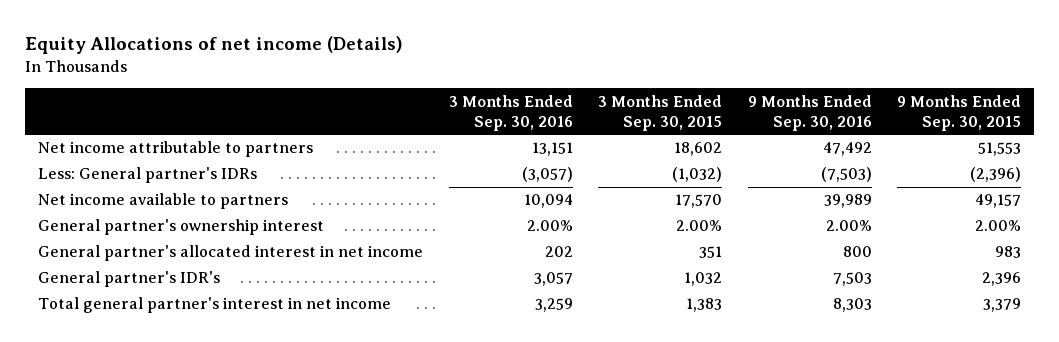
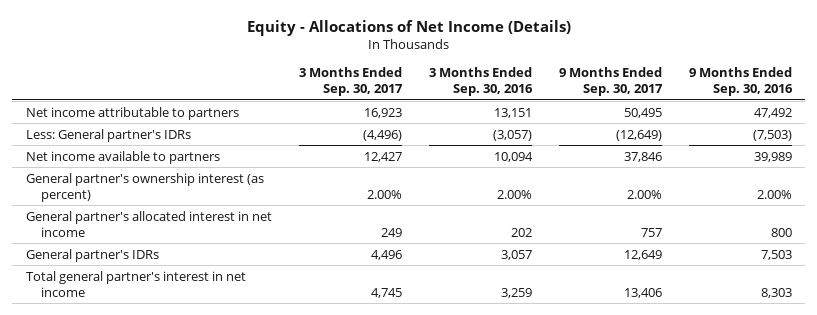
[25,36,404,55] Equity Allocations of net income (Details) -> [246,19,571,36] Equity - Allocations of Net Income (Details)
[598,94,723,131] 3 Months Ended Sep. 30, 2015 -> none
[897,94,1022,131] 9 Months Ended Sep. 30, 2015 -> none
none -> [298,66,403,96] 3 Months Ended Sep. 30, 2017
none -> [558,66,663,96] 9 Months Ended Sep. 30, 2017
[38,219,325,236] General partner's ownership interest -> [25,172,264,202] General partner's ownership interest (as percent)
[38,271,221,288] General partner's IDR's -> [25,248,159,262] General partner's IDRs

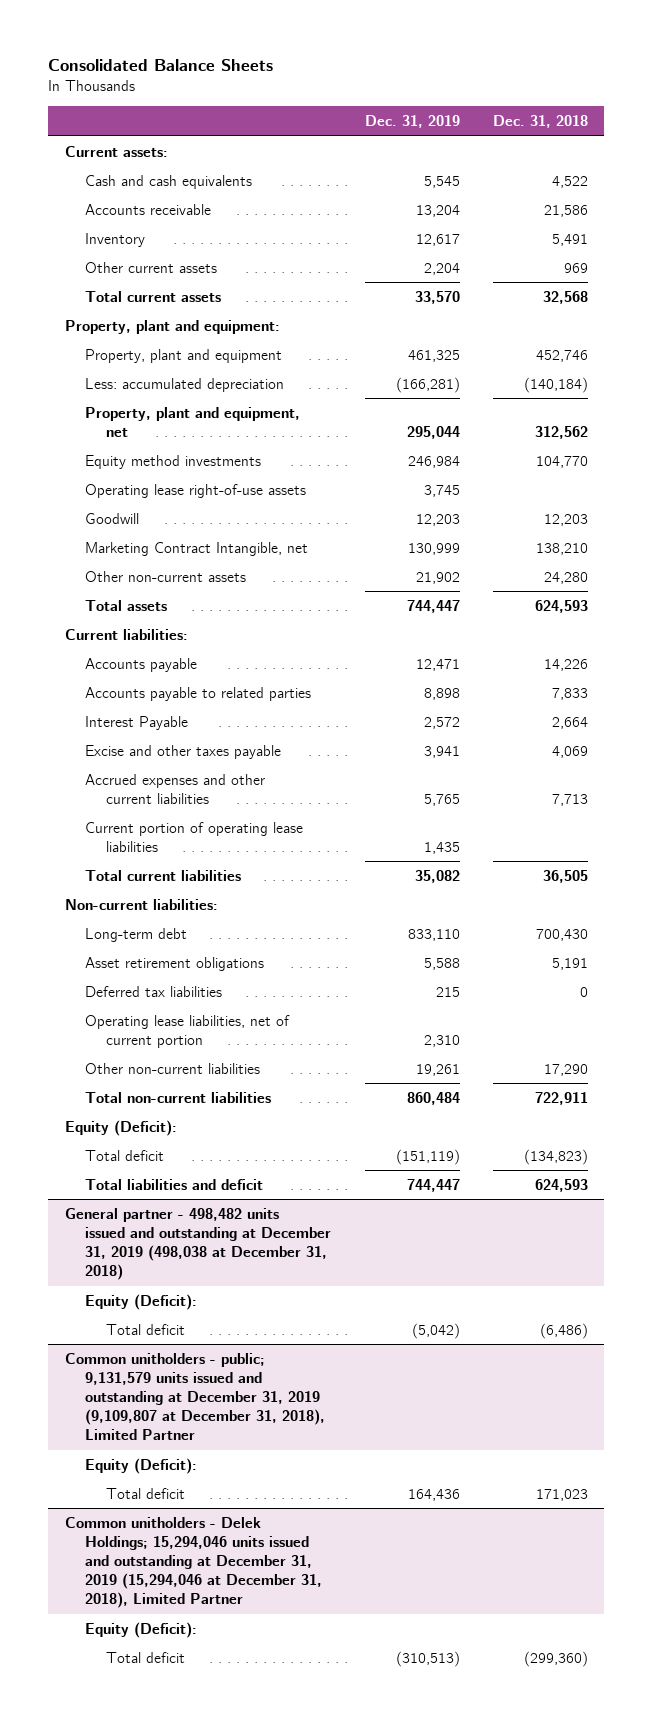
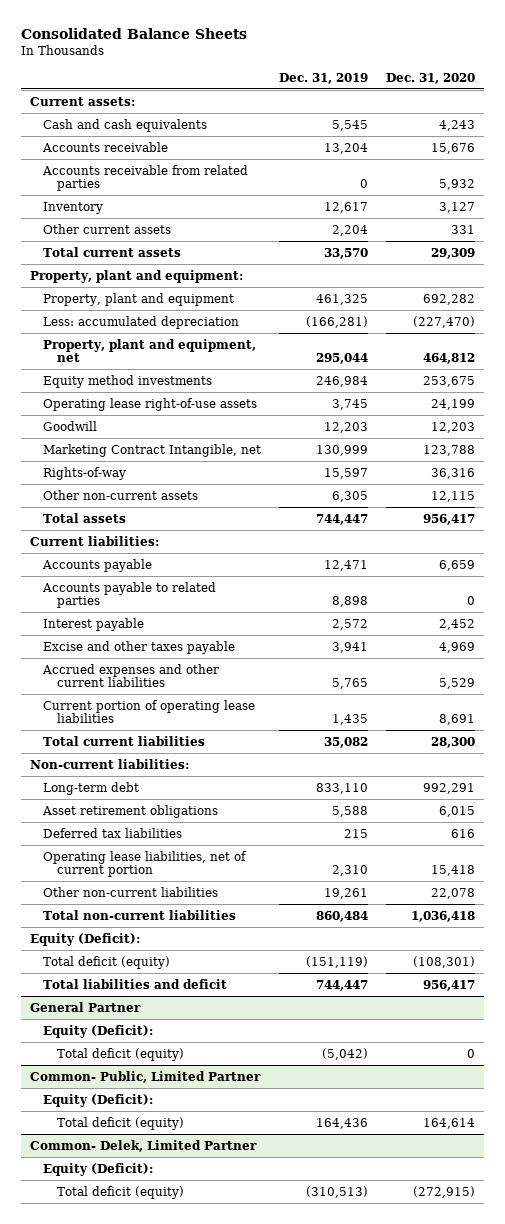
[492,115,588,129] Dec. 31, 2018 -> none
none -> [385,72,475,84] Dec. 31, 2020
none -> [42,164,249,192] Accounts receivable from related parties
none -> [43,466,127,480] Rights-of-way
[415,571,460,584] 21,902 -> [332,490,369,502] 6,305
[85,715,189,730] Interest Payable -> [43,617,145,631] Interest payable
[85,1149,165,1161] Total deficit -> [43,955,171,969] Total deficit (equity)
[64,1207,332,1281] General partner - 498,482 units issued and outstanding at December 31, 2019 (498,038 at December 31, 2018) -> [29,1001,141,1012] General Partner
[64,1352,326,1441] Common unitholders - public; 9,131,579 units issued and outstanding at December 31, 2019 (9,109,807 at December 31, 2018), Limited Partner -> none
[105,1323,185,1335] Total deficit -> [56,1047,184,1061] Total deficit (equity)
none -> [29,1070,261,1083] Common- Public, Limited Partner
[64,1516,323,1609] Common unitholders - Delek Holdings; 15,294,046 units issued and outstanding at December 31, 2019 (15,294,046 at December 31, 2018), Limited Partner -> none
[105,1487,185,1499] Total deficit -> [56,1116,184,1130] Total deficit (equity)
none -> [29,1139,257,1152] Common- Delek, Limited Partner
[105,1651,185,1663] Total deficit -> [56,1185,184,1199] Total deficit (equity)

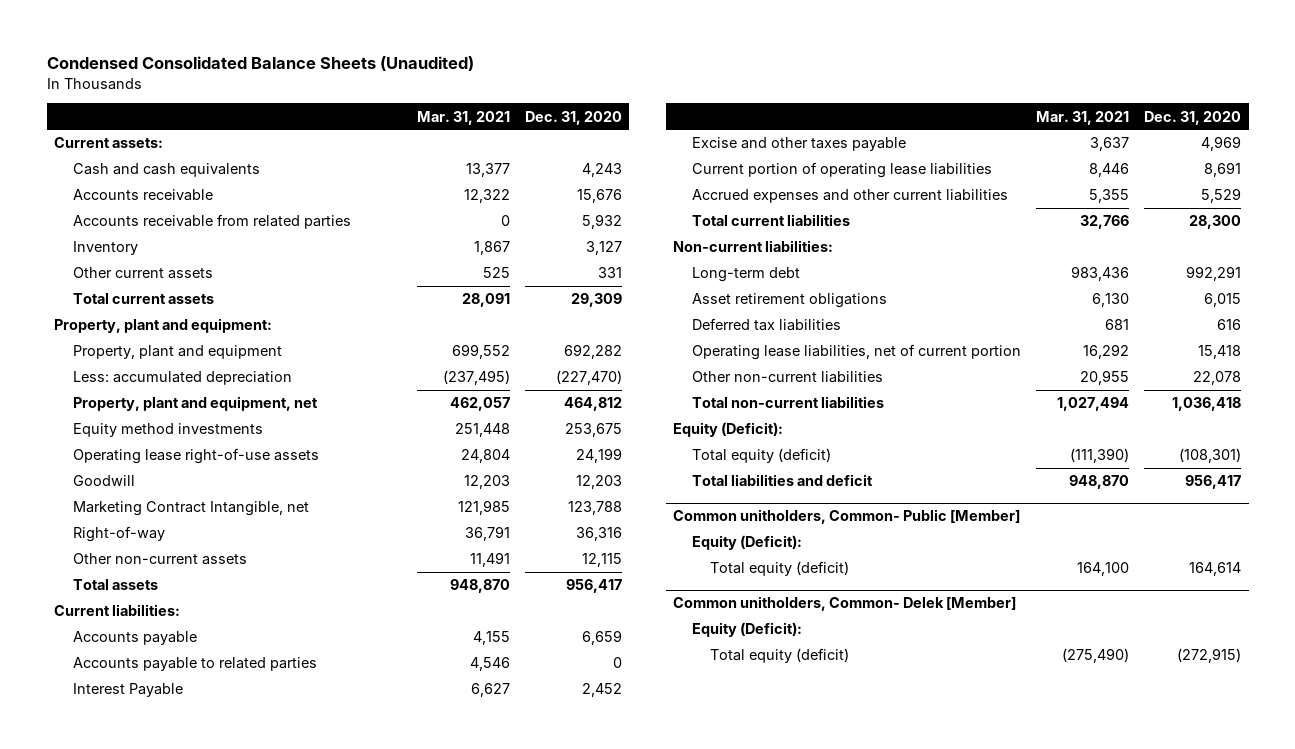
[20,27,247,39] Consolidated Balance Sheets -> [46,56,474,72] Condensed Consolidated Balance Sheets (Unaudited)
[279,72,369,84] Dec. 31, 2019 -> none
none -> [416,110,510,125] Mar. 31, 2021
[43,466,127,480] Rights-of-way -> [72,526,165,543] Right-of-way
[43,617,145,631] Interest payable -> [72,683,183,698] Interest Payable
[42,663,220,688] Accrued expenses and other current liabilities -> [691,189,1008,204] Accrued expenses and other current liabilities
[43,955,171,969] Total deficit (equity) -> [691,448,831,464] Total equity (deficit)
[29,1001,141,1012] General Partner -> none
[43,1024,154,1038] Equity (Deficit): -> none
[56,1047,184,1061] Total deficit (equity) -> none
[29,1070,261,1083] Common- Public, Limited Partner -> none
none -> [673,509,1021,525] Common unitholders, Common- Public [Member]
[29,1139,257,1152] Common- Delek, Limited Partner -> none
[56,1116,184,1130] Total deficit (equity) -> [710,561,850,577] Total equity (deficit)
none -> [673,596,1017,612] Common unitholders, Common- Delek [Member]
[56,1185,184,1199] Total deficit (equity) -> [710,648,850,664] Total equity (deficit)

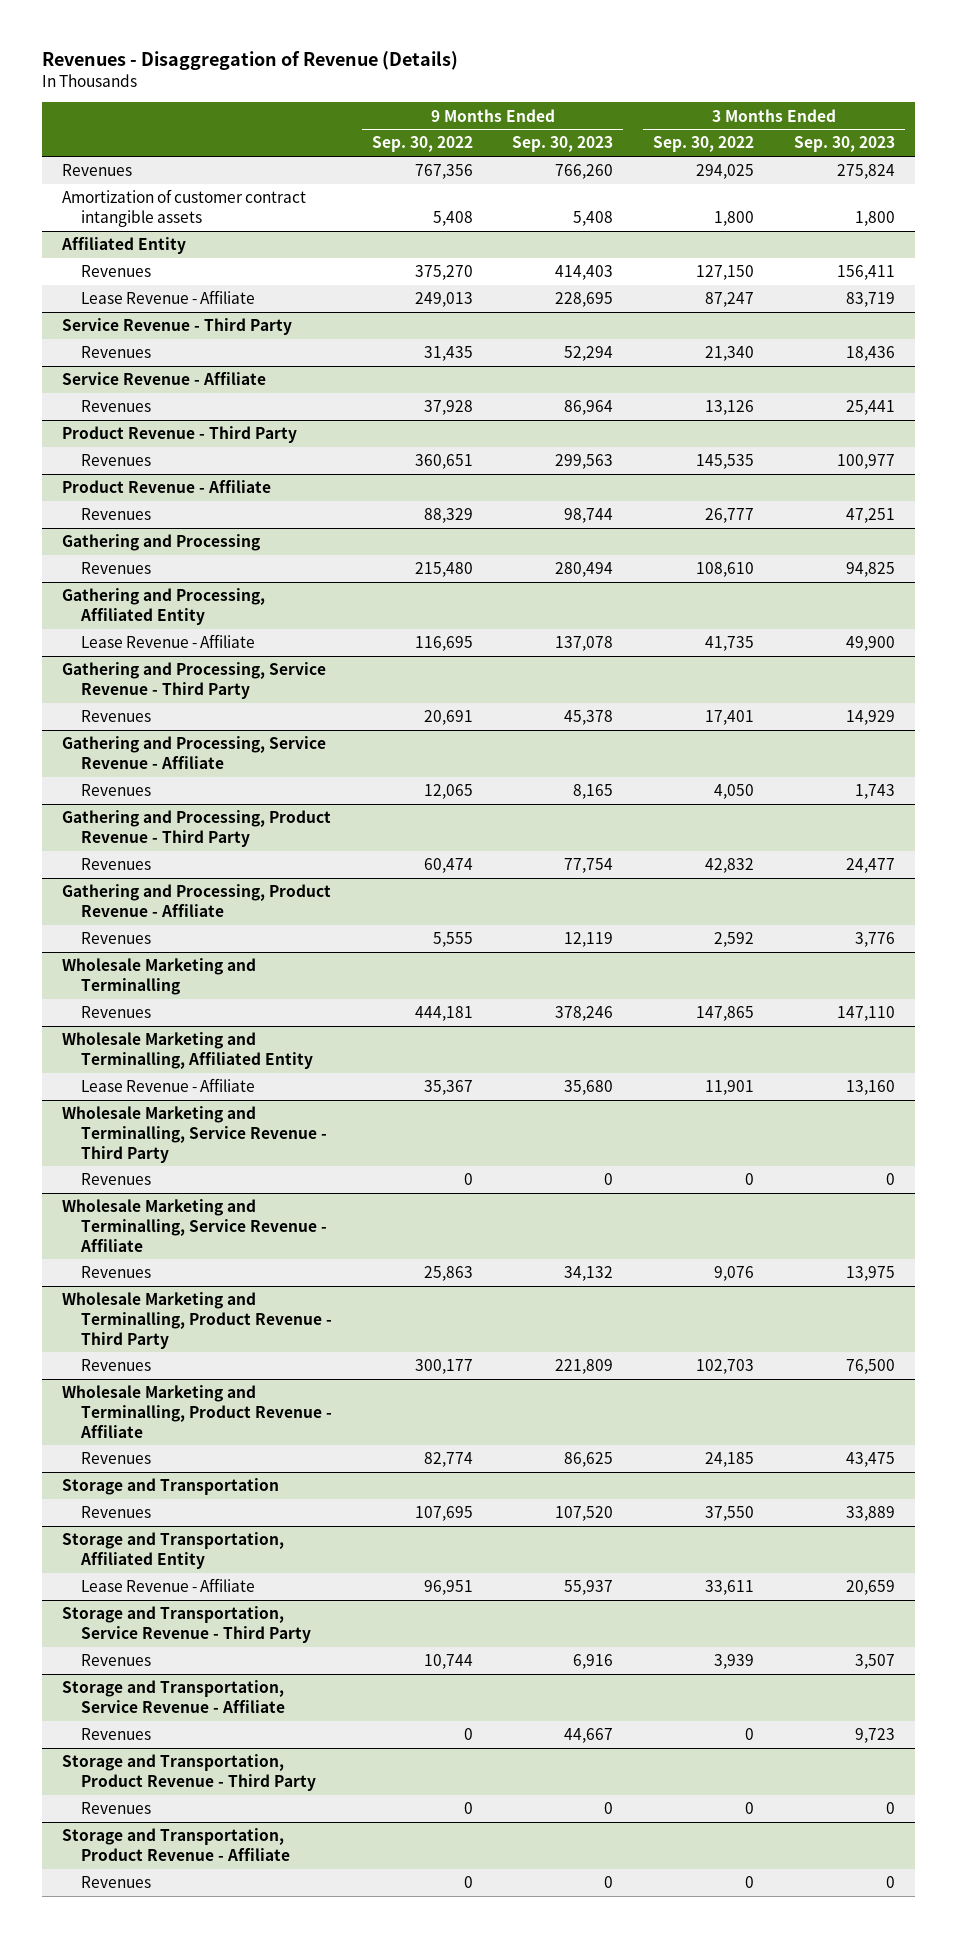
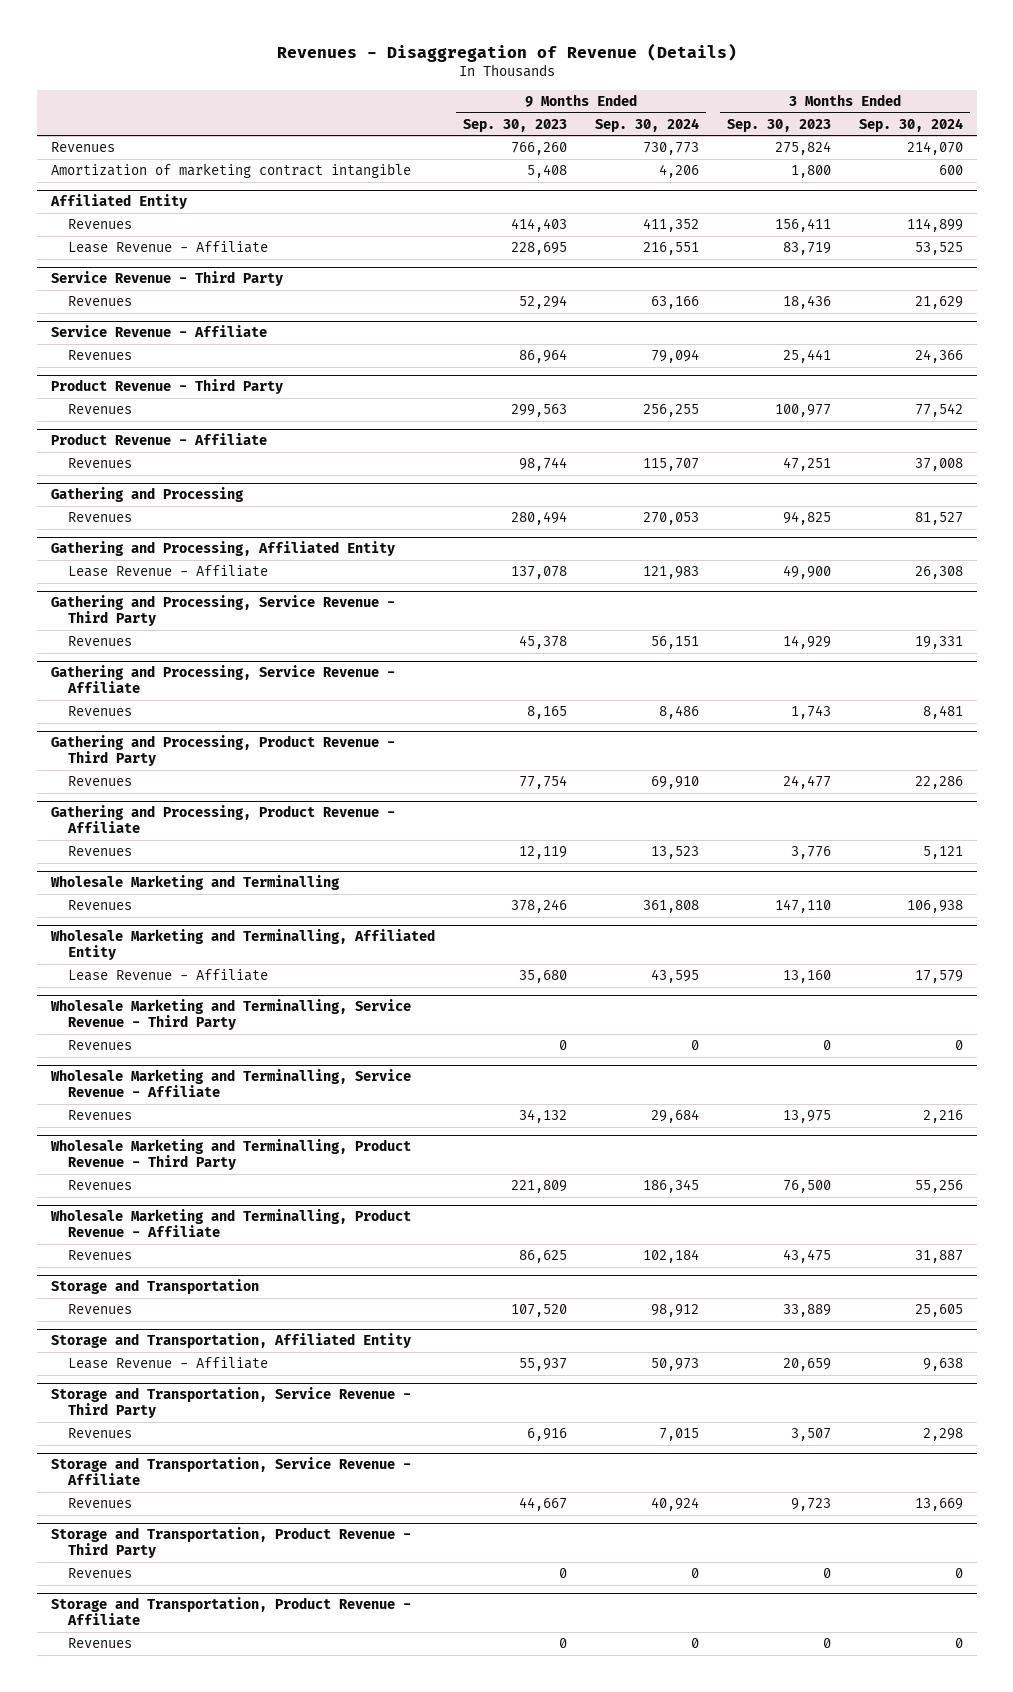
[371,136,473,153] Sep. 30, 2022 -> none
[653,136,755,153] Sep. 30, 2022 -> none
none -> [594,117,699,132] Sep. 30, 2024
none -> [858,117,963,132] Sep. 30, 2024
[61,189,306,227] Amortization of customer contract intangible assets -> [50,163,411,179] Amortization of marketing contract intangible

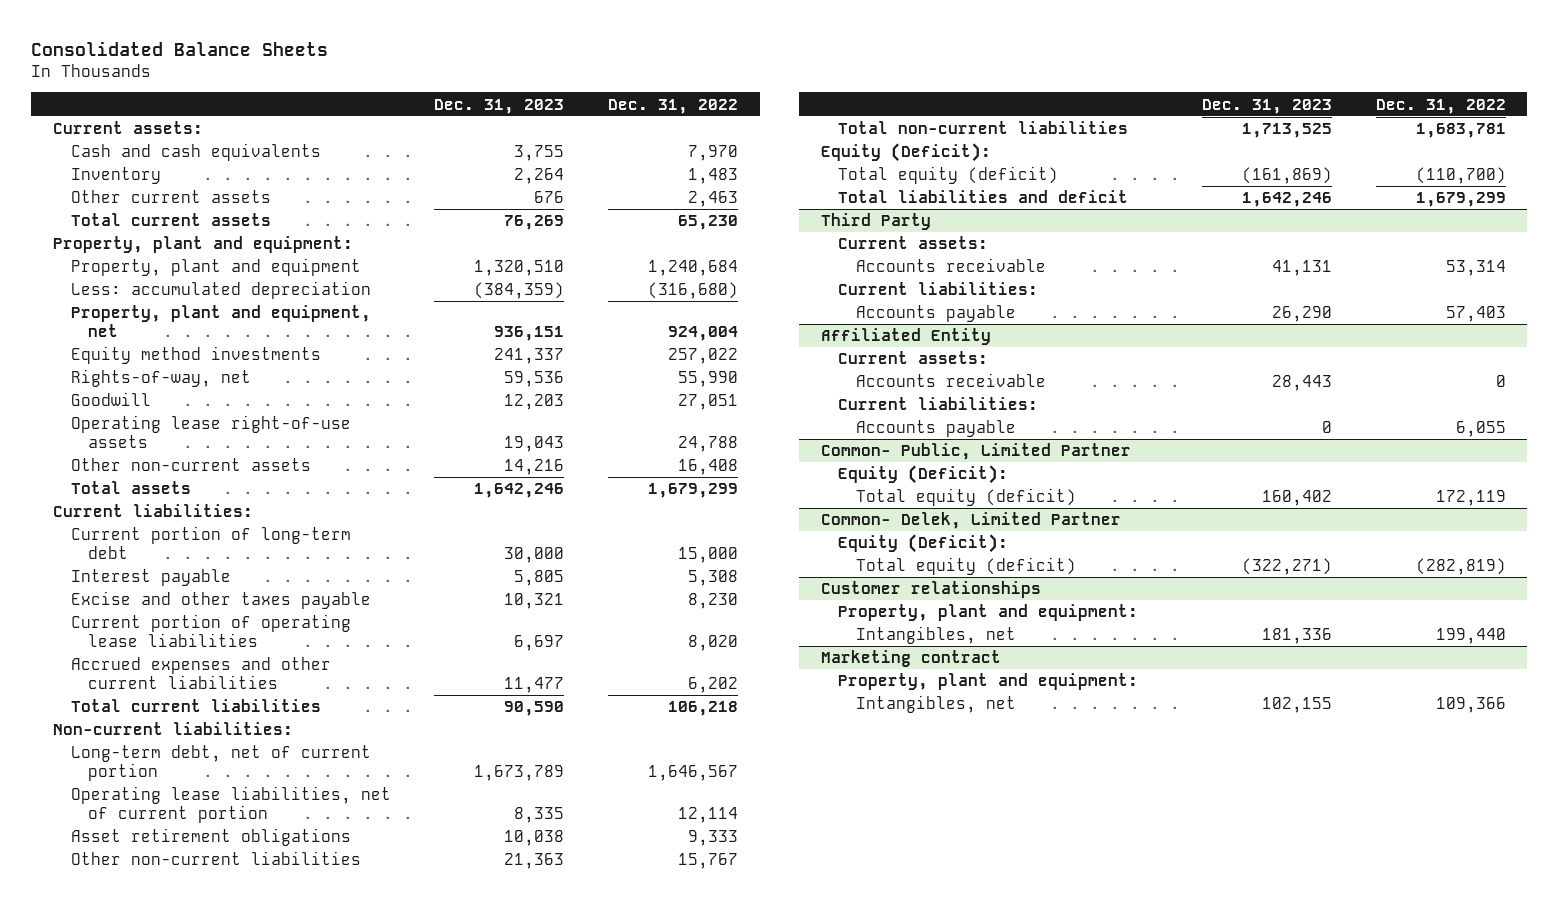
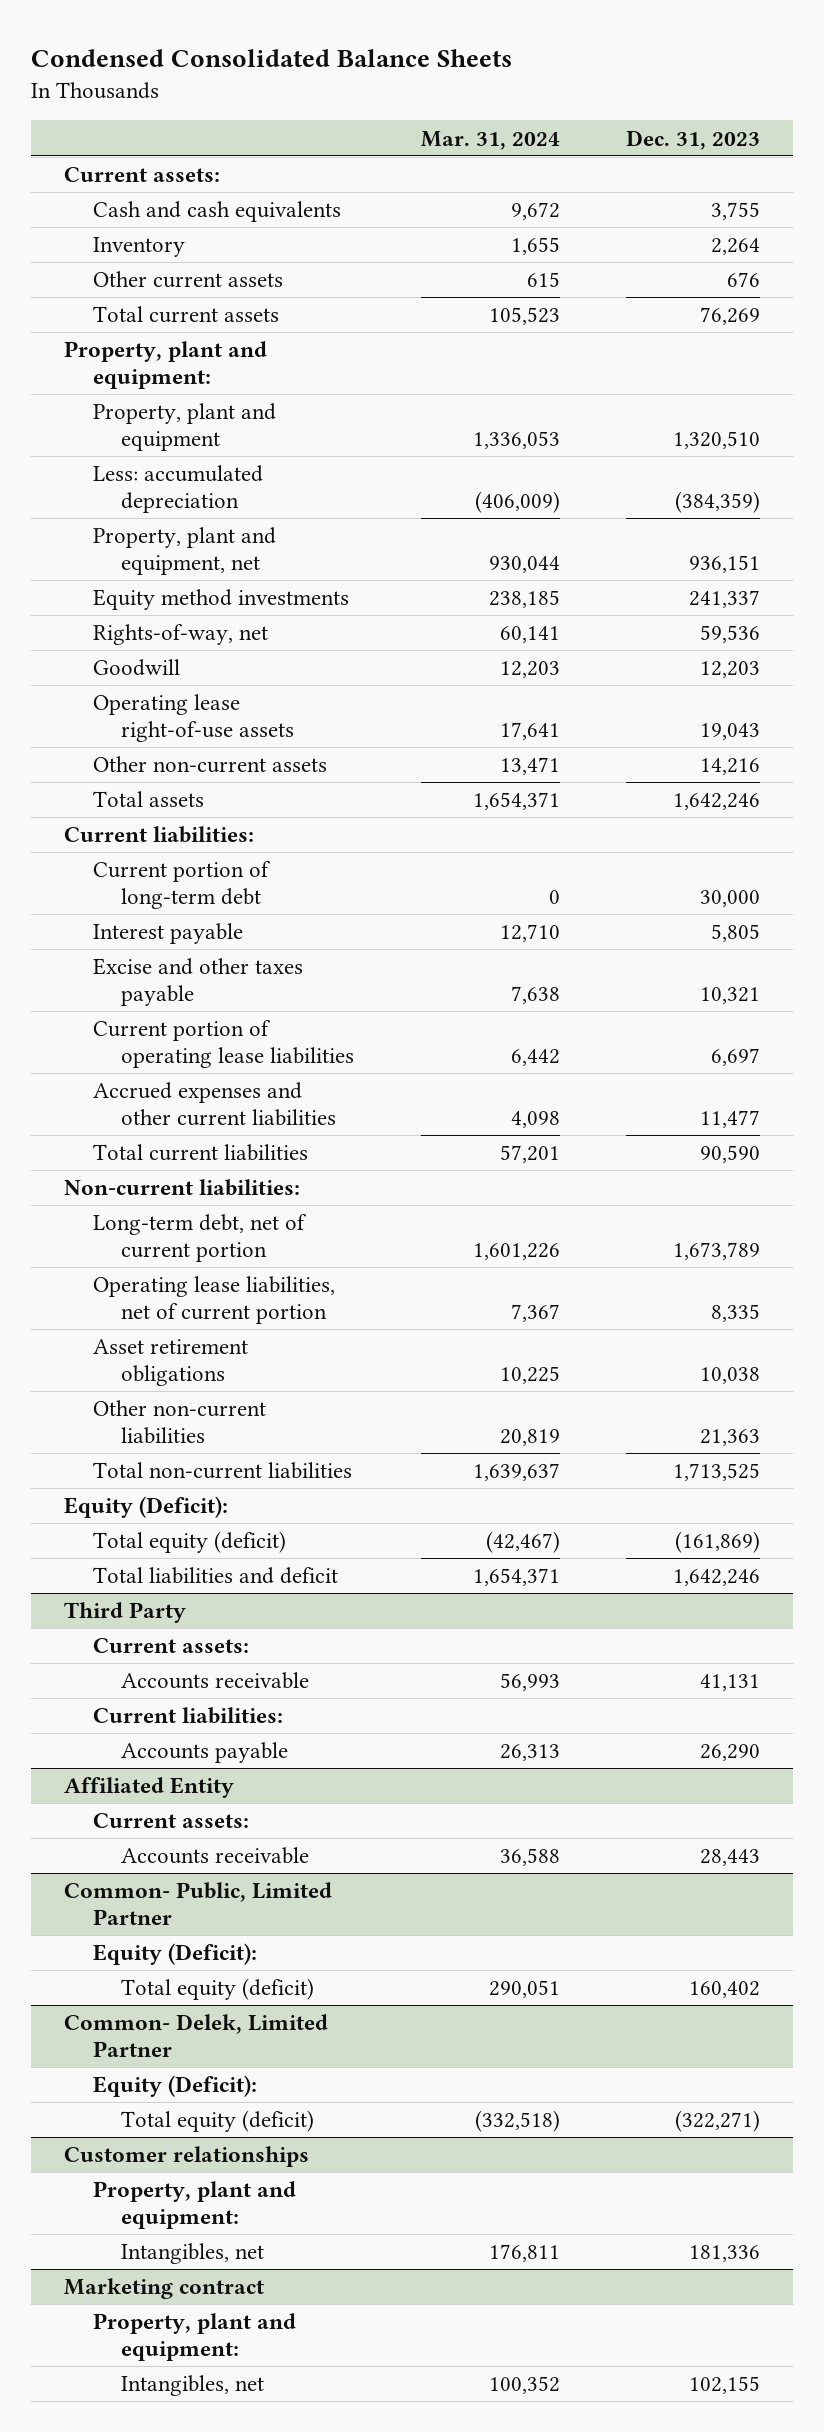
[31,40,329,56] Consolidated Balance Sheets -> [31,48,513,67] Condensed Consolidated Balance Sheets
[608,98,739,114] Dec. 31, 2022 -> none
none -> [420,130,560,150] Mar. 31, 2024
[838,397,1039,411] Current liabilities: -> none
[855,420,1016,438] Accounts payable -> none

